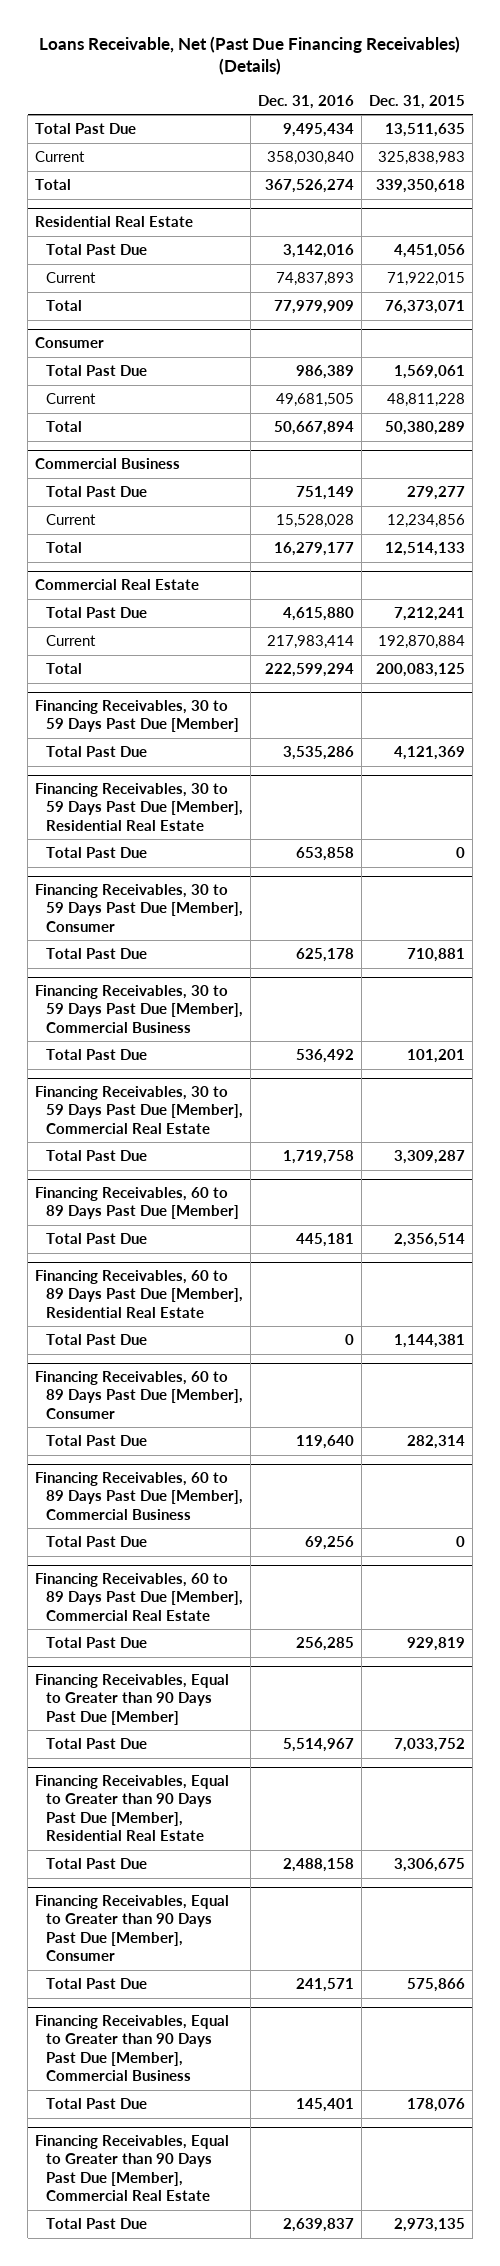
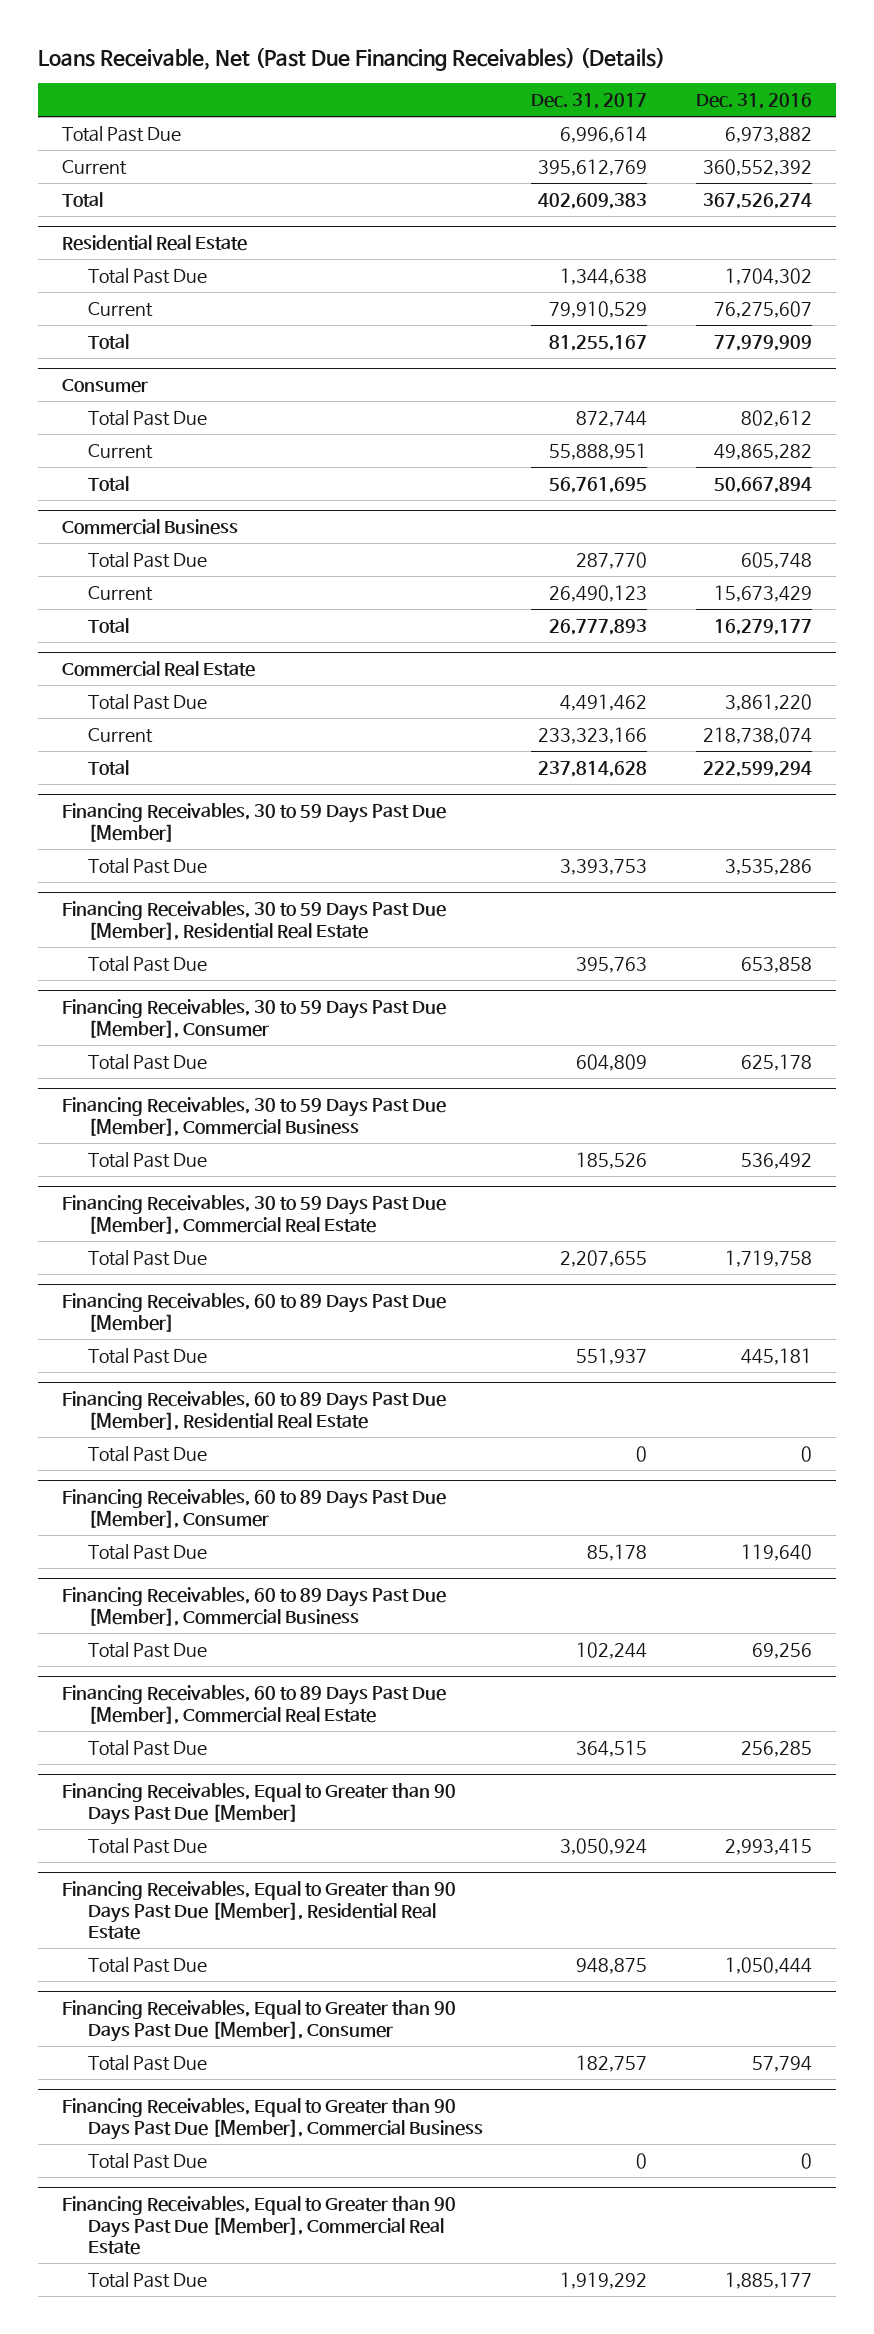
[369,94,466,109] Dec. 31, 2015 -> none
none -> [531,93,648,110] Dec. 31, 2017
[283,123,355,138] 9,495,434 -> [725,126,813,143] 6,973,882
[267,151,355,166] 358,030,840 -> [703,158,813,176] 360,552,392
[283,244,355,259] 3,142,016 -> [725,267,813,285] 1,704,302
[276,272,355,287] 74,837,893 -> [714,300,813,318] 76,275,607
[296,365,355,380] 986,389 -> [741,409,813,427] 802,612
[276,393,355,408] 49,681,505 -> [714,443,813,460] 49,865,282
[296,486,355,501] 751,149 -> [741,551,813,569] 605,748
[276,514,355,529] 15,528,028 -> [714,584,813,602] 15,673,429
[283,607,355,622] 4,615,880 -> [725,693,813,711] 3,861,220
[267,635,355,650] 217,983,414 -> [703,726,813,744] 218,738,074
[283,1738,355,1753] 5,514,967 -> [725,1837,813,1855] 2,993,415
[283,1858,355,1873] 2,488,158 -> [725,1956,813,1974] 1,050,444
[296,1978,355,1993] 241,571 -> [752,2055,813,2072] 57,794
[296,2098,355,2113] 145,401 -> [801,2152,813,2169] 0
[283,2218,355,2233] 2,639,837 -> [725,2271,813,2289] 1,885,177

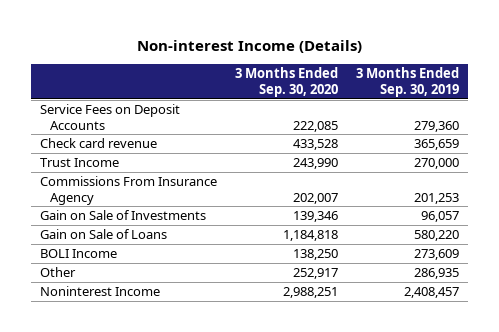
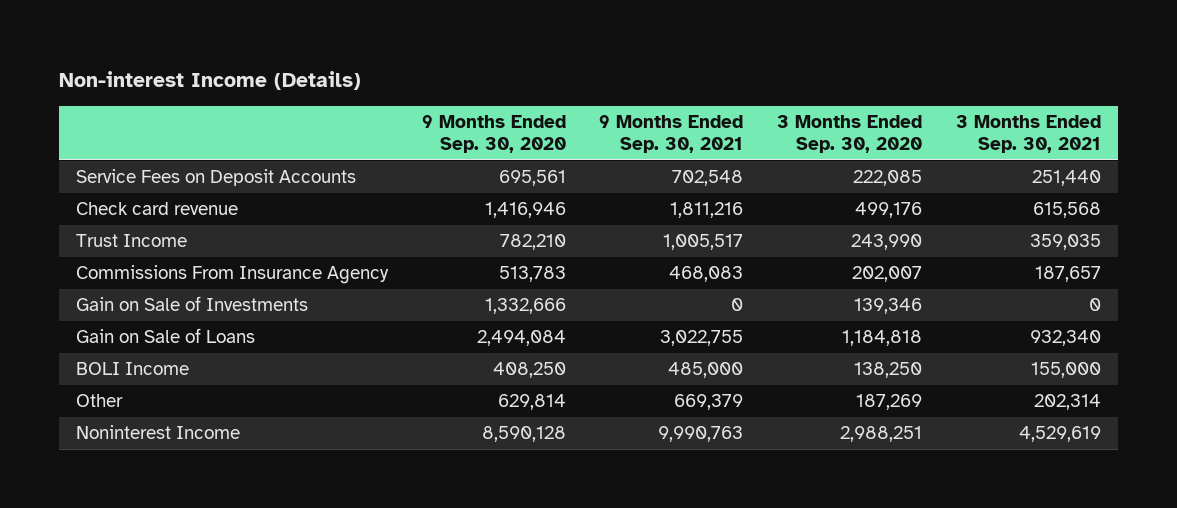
[356,67,460,97] 3 Months Ended Sep. 30, 2019 -> none
none -> [421,114,566,154] 9 Months Ended Sep. 30, 2020
none -> [599,114,744,154] 9 Months Ended Sep. 30, 2021
none -> [956,114,1102,154] 3 Months Ended Sep. 30, 2021
[293,139,339,151] 433,528 -> [855,202,923,219] 499,176
[293,268,339,280] 252,917 -> [856,394,923,411] 187,269

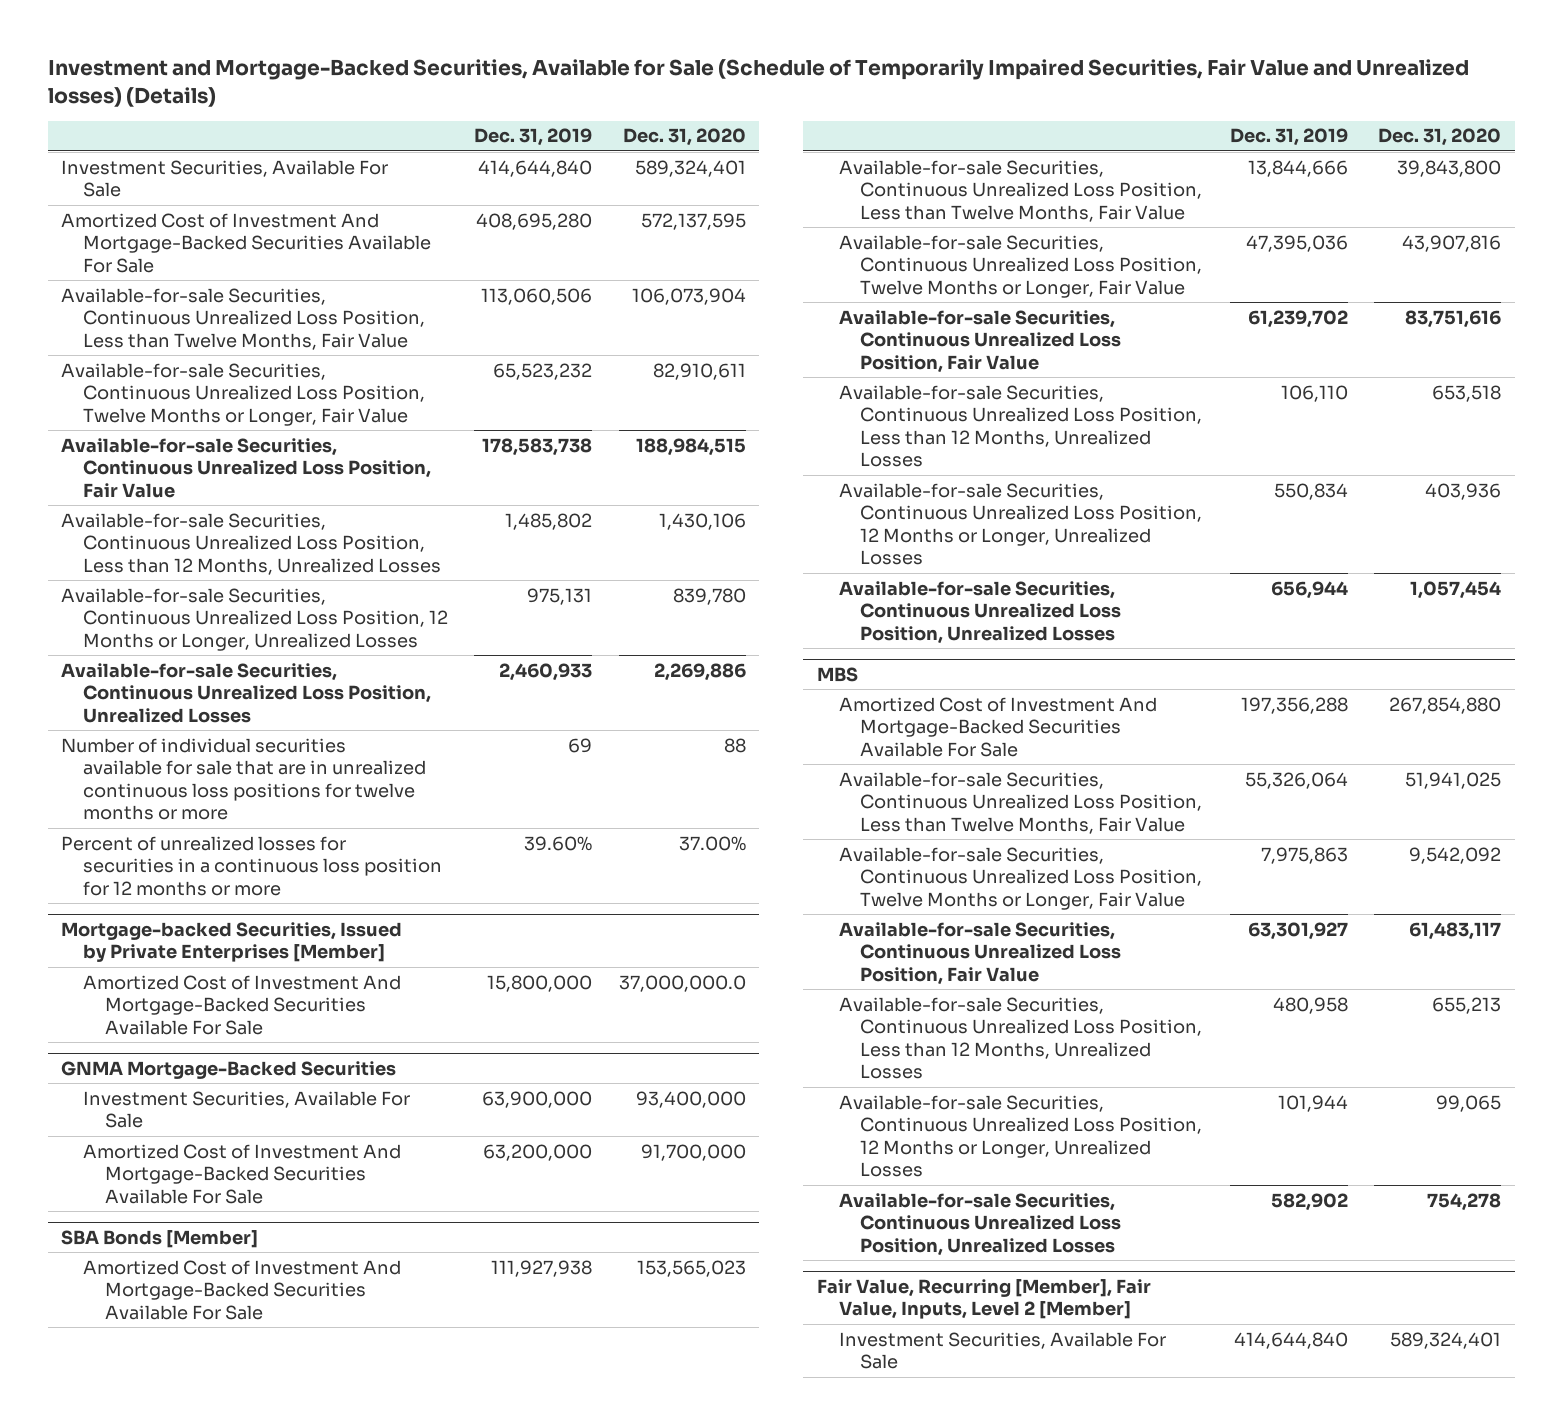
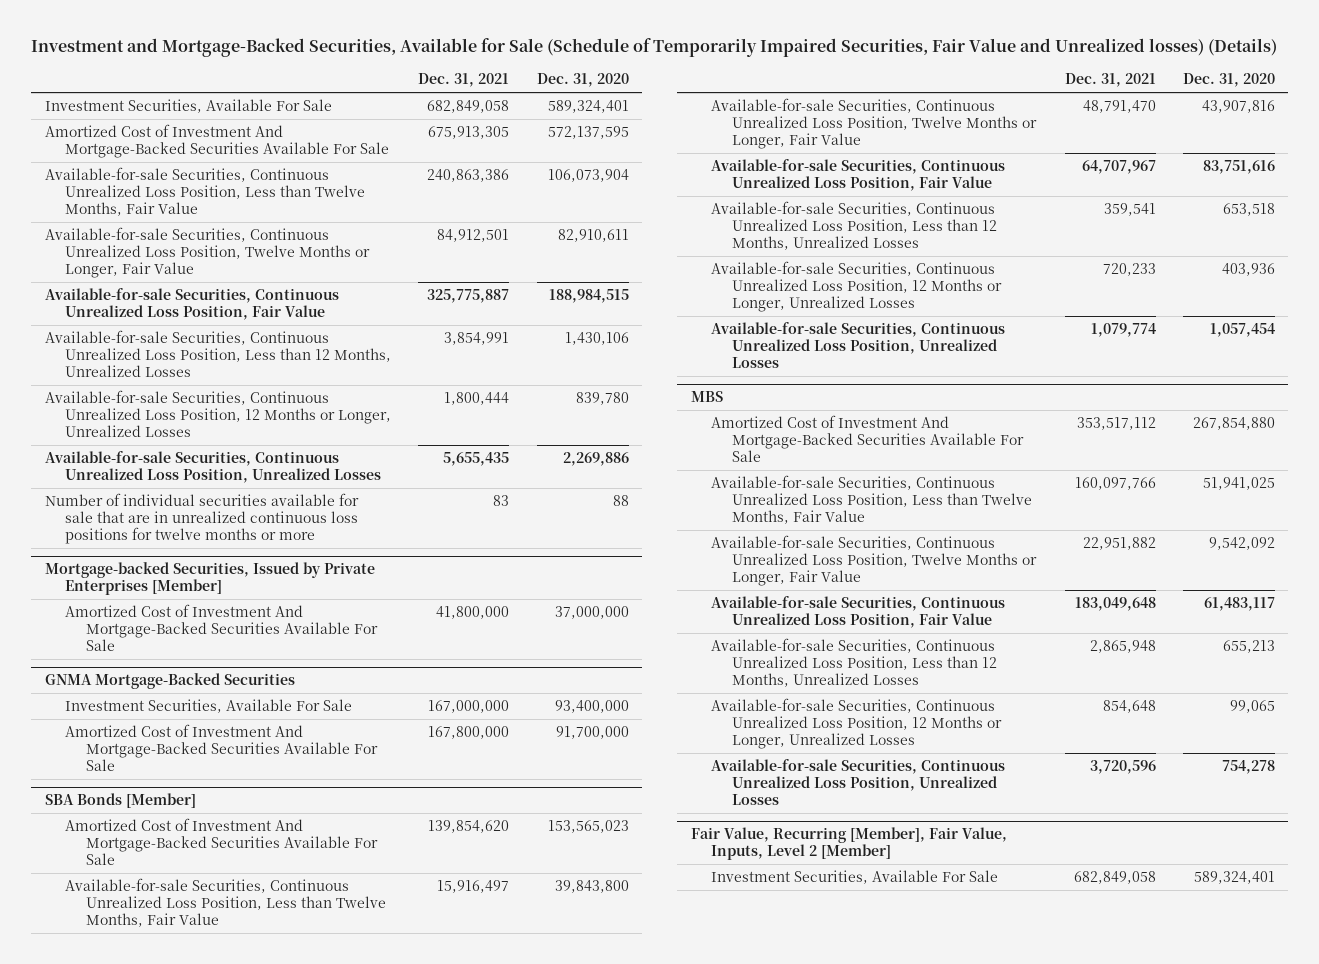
[474,128,593,147] Dec. 31, 2019 -> none
none -> [418,73,510,88] Dec. 31, 2021
[60,835,442,896] Percent of unrealized losses for securities in a continuous loss position for 12 months or more -> none
[618,974,746,992] 37,000,000.0 -> [554,605,629,619] 37,000,000

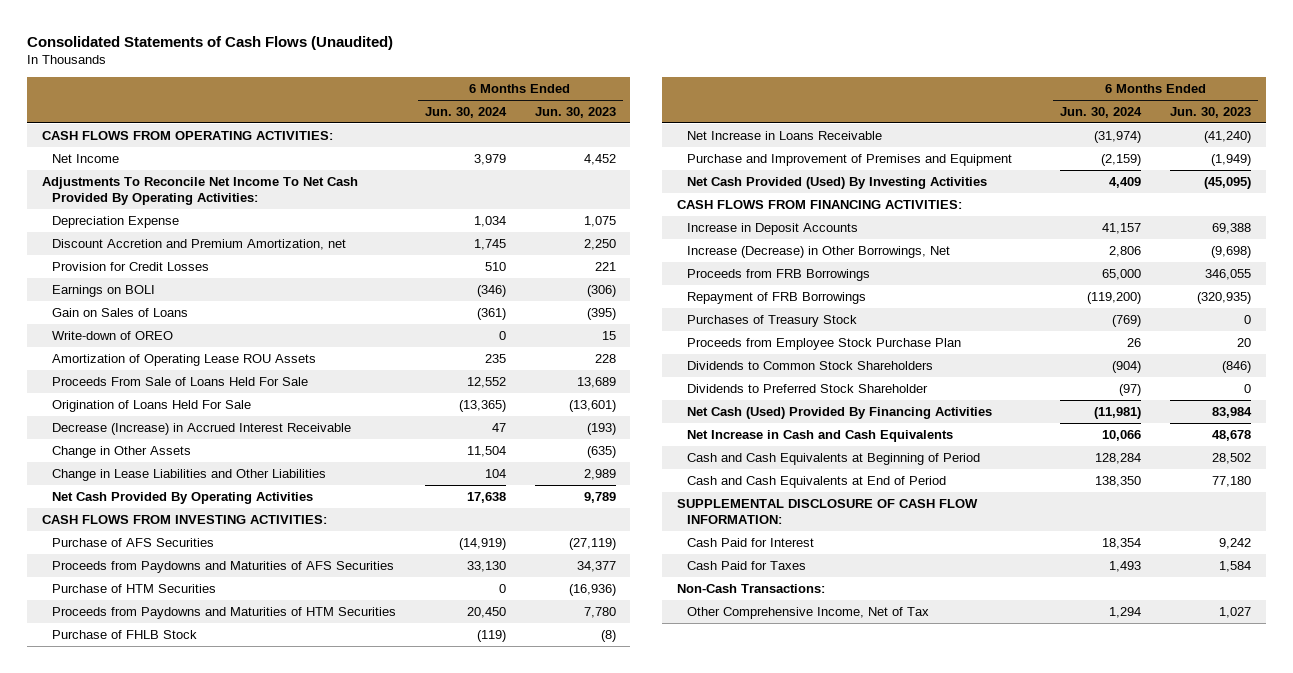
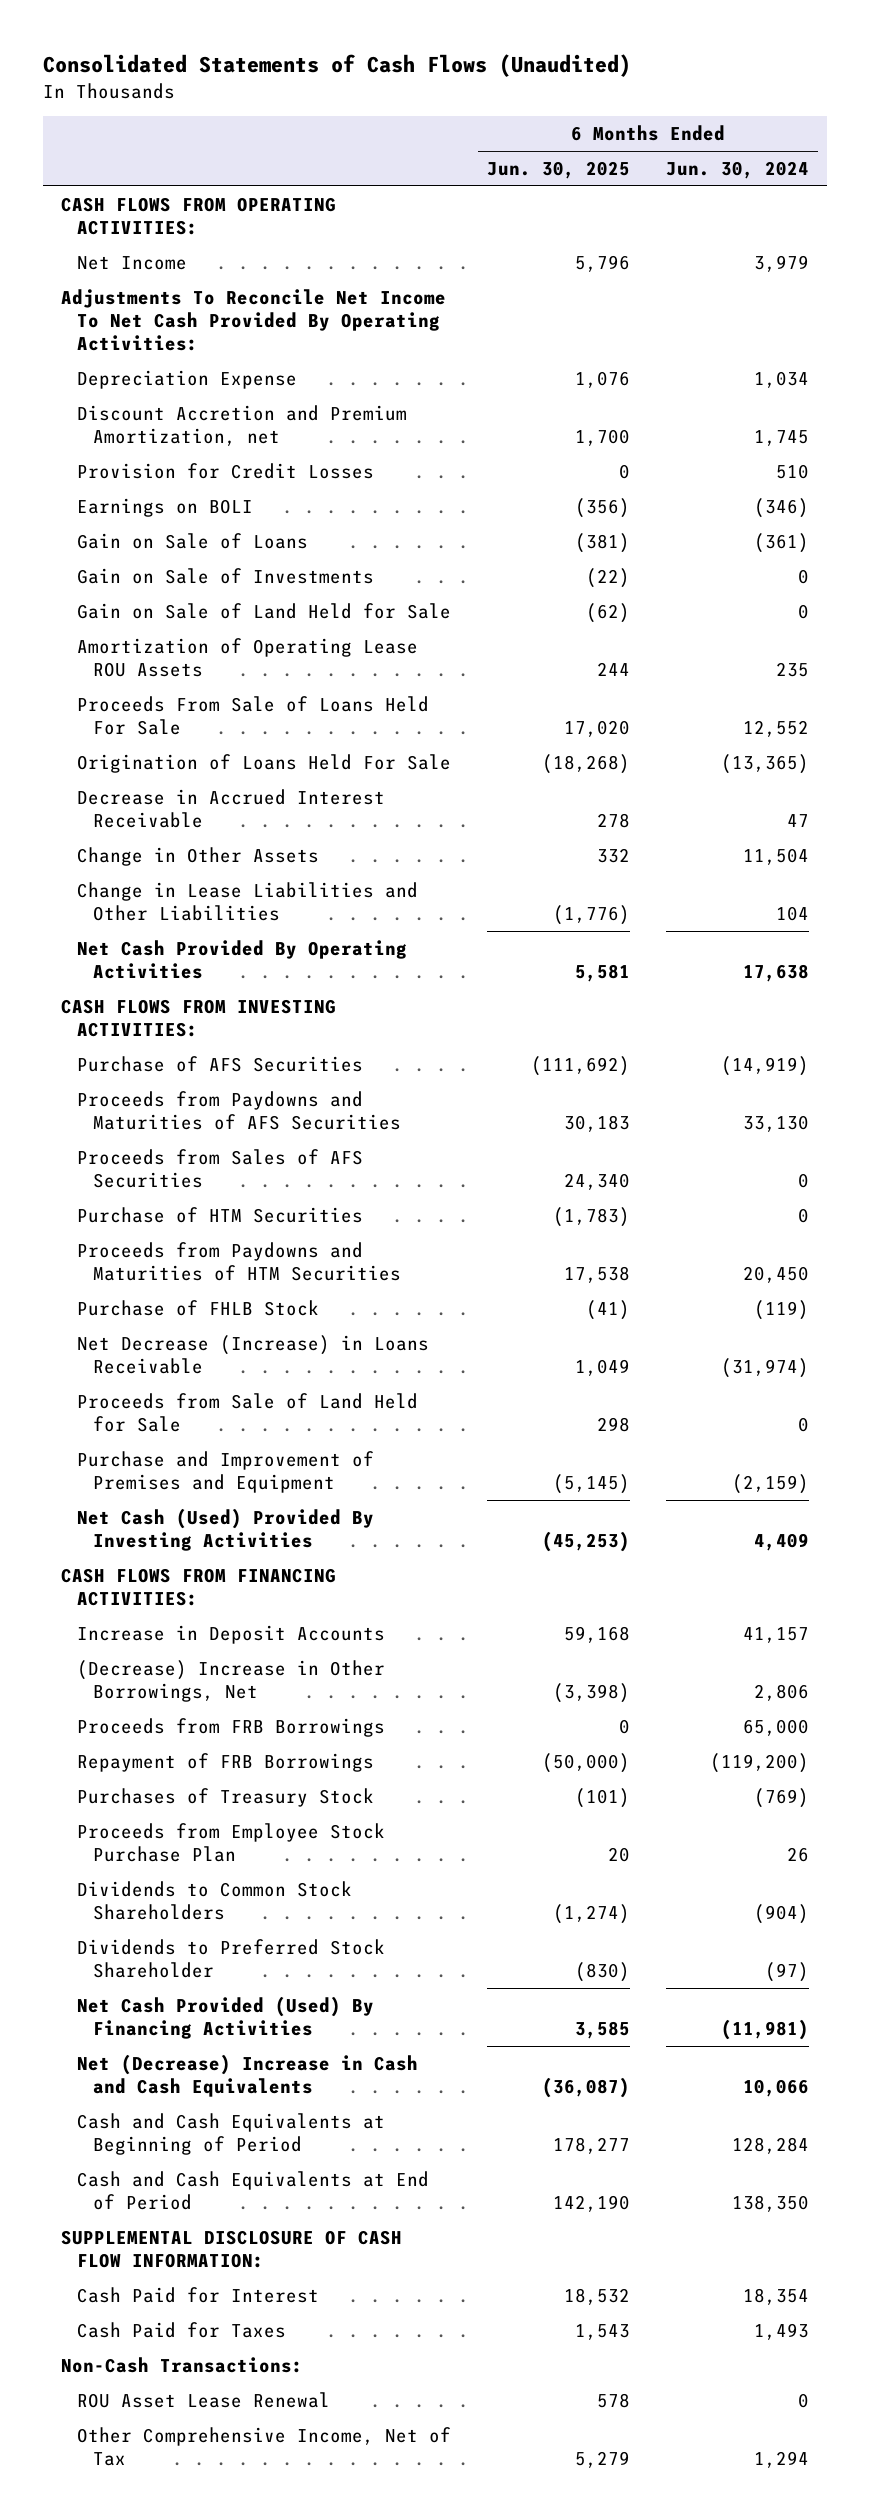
[534,106,616,118] Jun. 30, 2023 -> none
none -> [487,161,631,180] Jun. 30, 2025
[51,330,173,340] Write-down of OREO -> none
[51,307,188,317] Gain on Sales of Loans -> [77,532,309,549] Gain on Sale of Loans
none -> [77,567,375,584] Gain on Sale of Investments
none -> [77,602,452,619] Gain on Sale of Land Held for Sale
[51,422,351,435] Decrease (Increase) in Accrued Interest Receivable -> [77,788,386,829] Decrease in Accrued Interest Receivable
none -> [77,1148,364,1189] Proceeds from Sales of AFS Securities
[687,130,883,140] Net Increase in Loans Receivable -> [77,1334,430,1375] Net Decrease (Increase) in Loans Receivable
none -> [77,1392,419,1433] Proceeds from Sale of Land Held for Sale
[687,176,988,189] Net Cash Provided (Used) By Investing Activities -> [77,1507,375,1552] Net Cash (Used) Provided By Investing Activities
[687,245,951,258] Increase (Decrease) in Other Borrowings, Net -> [77,1659,386,1703] (Decrease) Increase in Other Borrowings, Net
[687,406,993,419] Net Cash (Used) Provided By Financing Activities -> [77,1995,375,2040] Net Cash Provided (Used) By Financing Activities
[687,429,954,442] Net Increase in Cash and Cash Equivalents -> [77,2053,419,2098] Net (Decrease) Increase in Cash and Cash Equivalents
none -> [77,2391,331,2408] ROU Asset Lease Renewal

